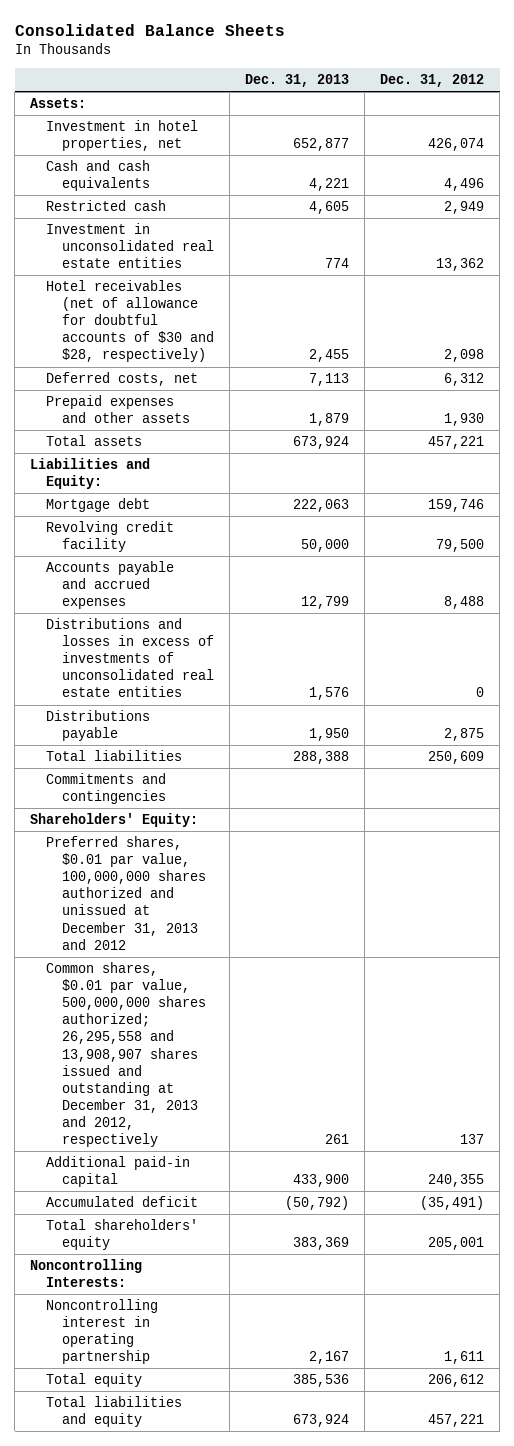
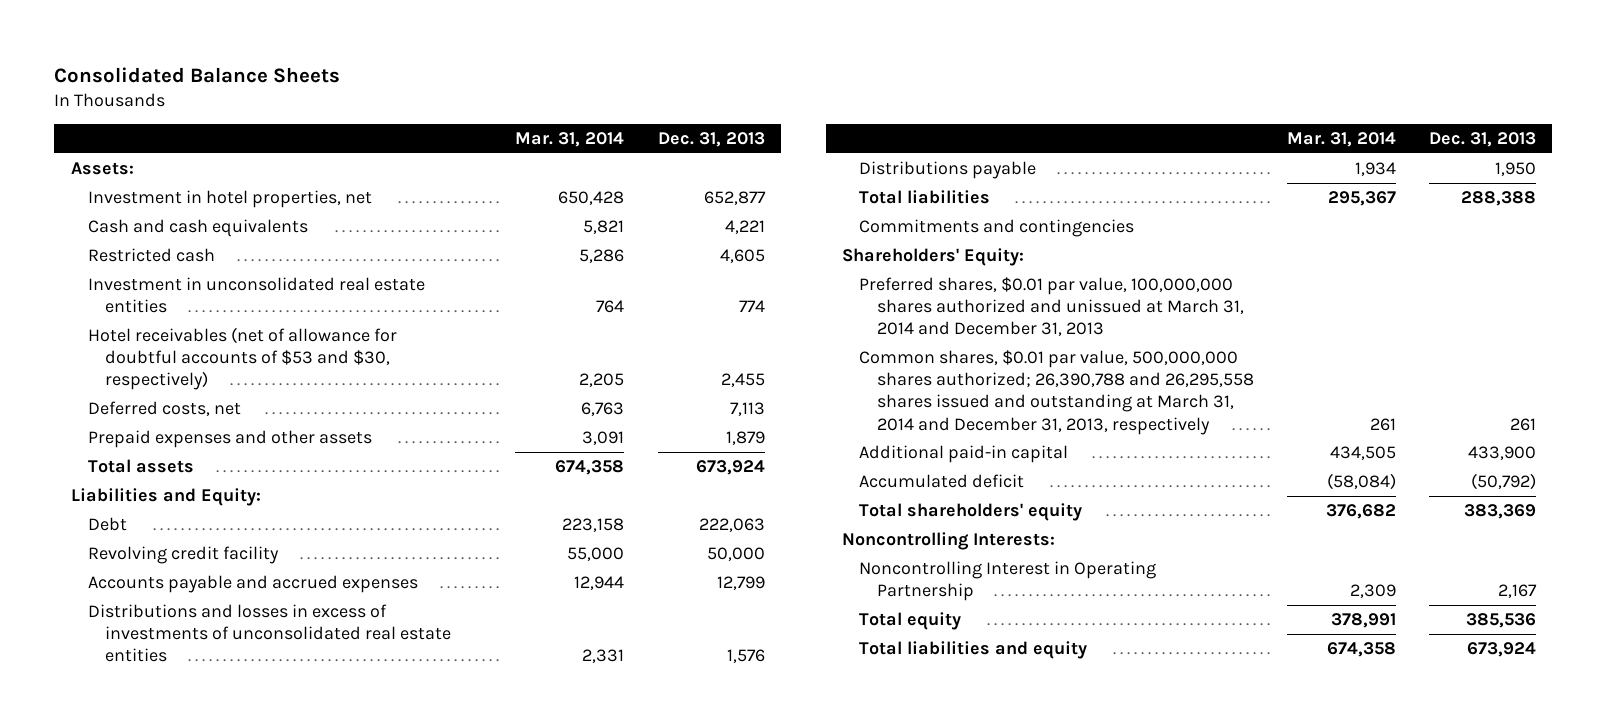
[380,74,485,88] Dec. 31, 2012 -> none
none -> [515,131,625,147] Mar. 31, 2014
[46,280,215,363] Hotel receivables (net of allowance for doubtful accounts of $30 and $28, respectively) -> [88,326,398,391] Hotel receivables (net of allowance for doubtful accounts of $53 and $30, respectively)
[46,498,151,513] Mortgage debt -> [88,516,128,531] Debt
[46,836,207,950] Preferred shares, $0.01 par value, 100,000,000 shares authorized and unissued at December 31, 2013 and 2012 -> [859,276,1244,337] Preferred shares, $0.01 par value, 100,000,000 shares authorized and unissued at March 31, 2014 and December 31, 2013
[46,962,207,1147] Common shares, $0.01 par value, 500,000,000 shares authorized; 26,295,558 and 13,908,907 shares issued and outstanding at December 31, 2013 and 2012, respectively -> [859,349,1254,435] Common shares, $0.01 par value, 500,000,000 shares authorized; 26,390,788 and 26,295,558 shares issued and outstanding at March 31, 2014 and December 31, 2013, respectively
[46,1299,159,1365] Noncontrolling interest in operating partnership -> [859,560,1157,602] Noncontrolling Interest in Operating Partnership

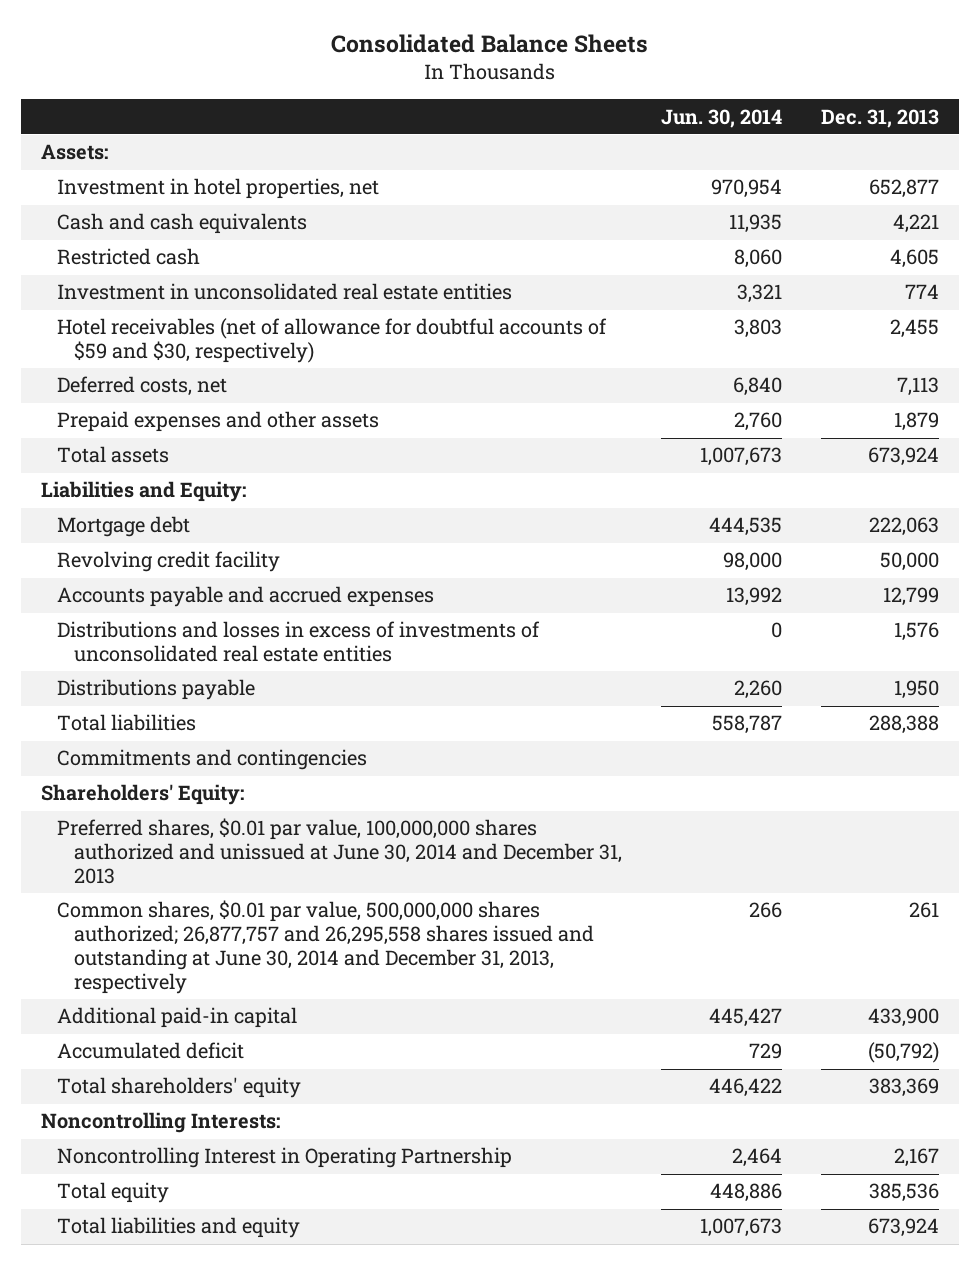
[515,131,625,147] Mar. 31, 2014 -> none
none -> [661,108,783,128] Jun. 30, 2014
[88,326,398,391] Hotel receivables (net of allowance for doubtful accounts of $53 and $30, respectively) -> [57,318,608,364] Hotel receivables (net of allowance for doubtful accounts of $59 and $30, respectively)
[88,516,128,531] Debt -> [57,516,191,538] Mortgage debt
[859,276,1244,337] Preferred shares, $0.01 par value, 100,000,000 shares authorized and unissued at March 31, 2014 and December 31, 2013 -> [57,818,623,885] Preferred shares, $0.01 par value, 100,000,000 shares authorized and unissued at June 30, 2014 and December 31, 2013
[859,349,1254,435] Common shares, $0.01 par value, 500,000,000 shares authorized; 26,390,788 and 26,295,558 shares issued and outstanding at March 31, 2014 and December 31, 2013, respectively -> [57,900,595,994] Common shares, $0.01 par value, 500,000,000 shares authorized; 26,877,757 and 26,295,558 shares issued and outstanding at June 30, 2014 and December 31, 2013, respectively

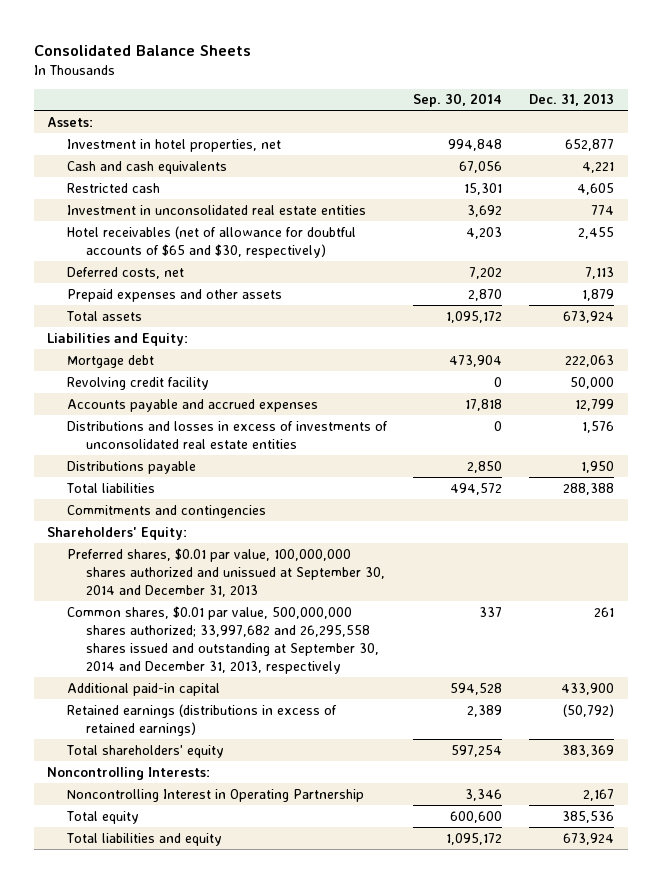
[661,108,783,128] Jun. 30, 2014 -> none
none -> [413,93,503,108] Sep. 30, 2014
[57,318,608,364] Hotel receivables (net of allowance for doubtful accounts of $59 and $30, respectively) -> [66,225,356,258] Hotel receivables (net of allowance for doubtful accounts of $65 and $30, respectively)
[57,818,623,885] Preferred shares, $0.01 par value, 100,000,000 shares authorized and unissued at June 30, 2014 and December 31, 2013 -> [66,547,385,598] Preferred shares, $0.01 par value, 100,000,000 shares authorized and unissued at September 30, 2014 and December 31, 2013
[57,900,595,994] Common shares, $0.01 par value, 500,000,000 shares authorized; 26,877,757 and 26,295,558 shares issued and outstanding at June 30, 2014 and December 31, 2013, respectively -> [66,605,379,675] Common shares, $0.01 par value, 500,000,000 shares authorized; 33,997,682 and 26,295,558 shares issued and outstanding at September 30, 2014 and December 31, 2013, respectively
[57,1042,245,1060] Accumulated deficit -> [66,703,337,736] Retained earnings (distributions in excess of retained earnings)

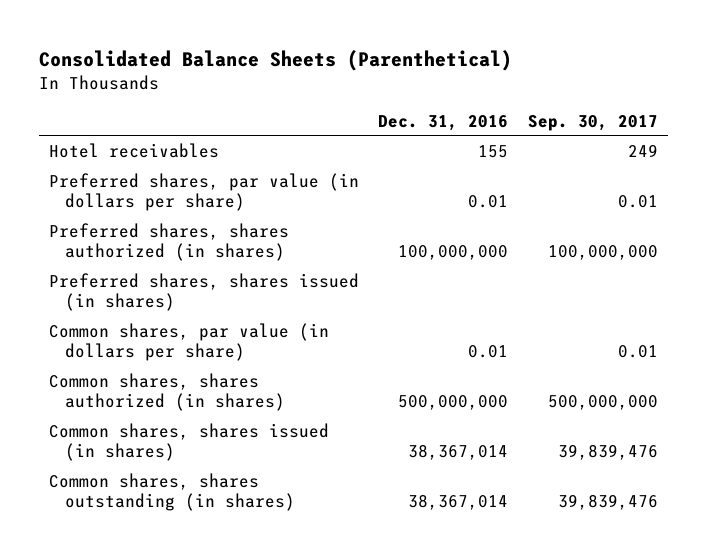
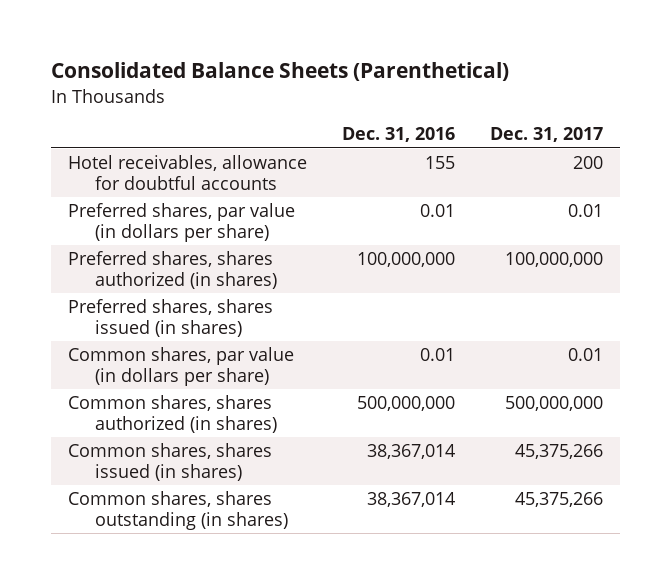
[528,114,659,131] Sep. 30, 2017 -> none
none -> [489,127,603,143] Dec. 31, 2017
[48,142,219,158] Hotel receivables -> [68,154,308,190] Hotel receivables, allowance for doubtful accounts

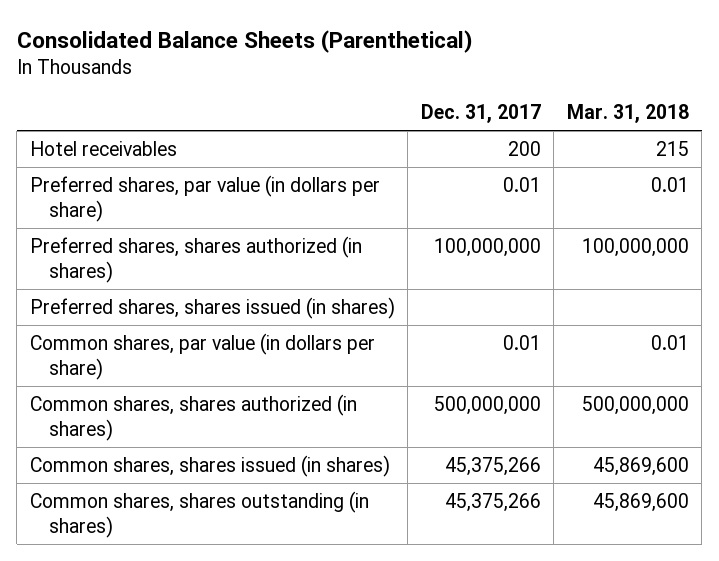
[341,127,455,143] Dec. 31, 2016 -> none
none -> [566,103,689,123] Mar. 31, 2018
[68,154,308,190] Hotel receivables, allowance for doubtful accounts -> [29,141,177,157] Hotel receivables

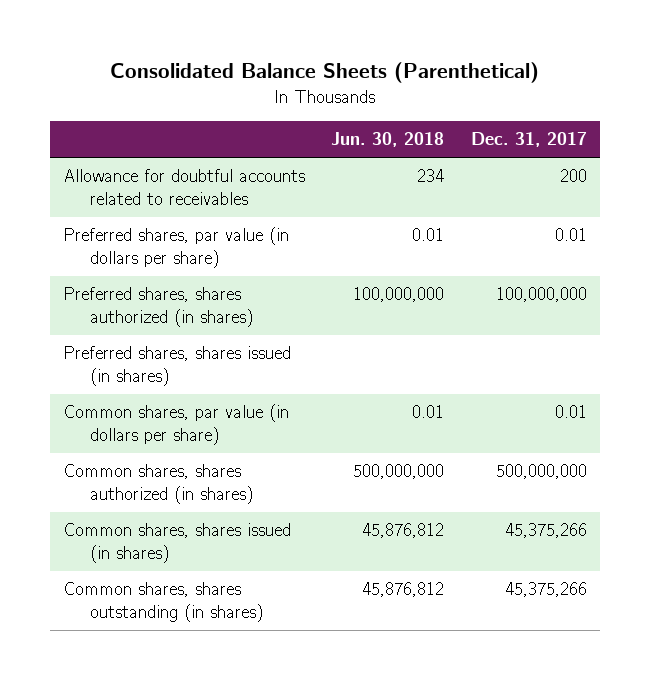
[566,103,689,123] Mar. 31, 2018 -> none
none -> [331,132,445,148] Jun. 30, 2018
[29,141,177,157] Hotel receivables -> [63,169,306,206] Allowance for doubtful accounts related to receivables

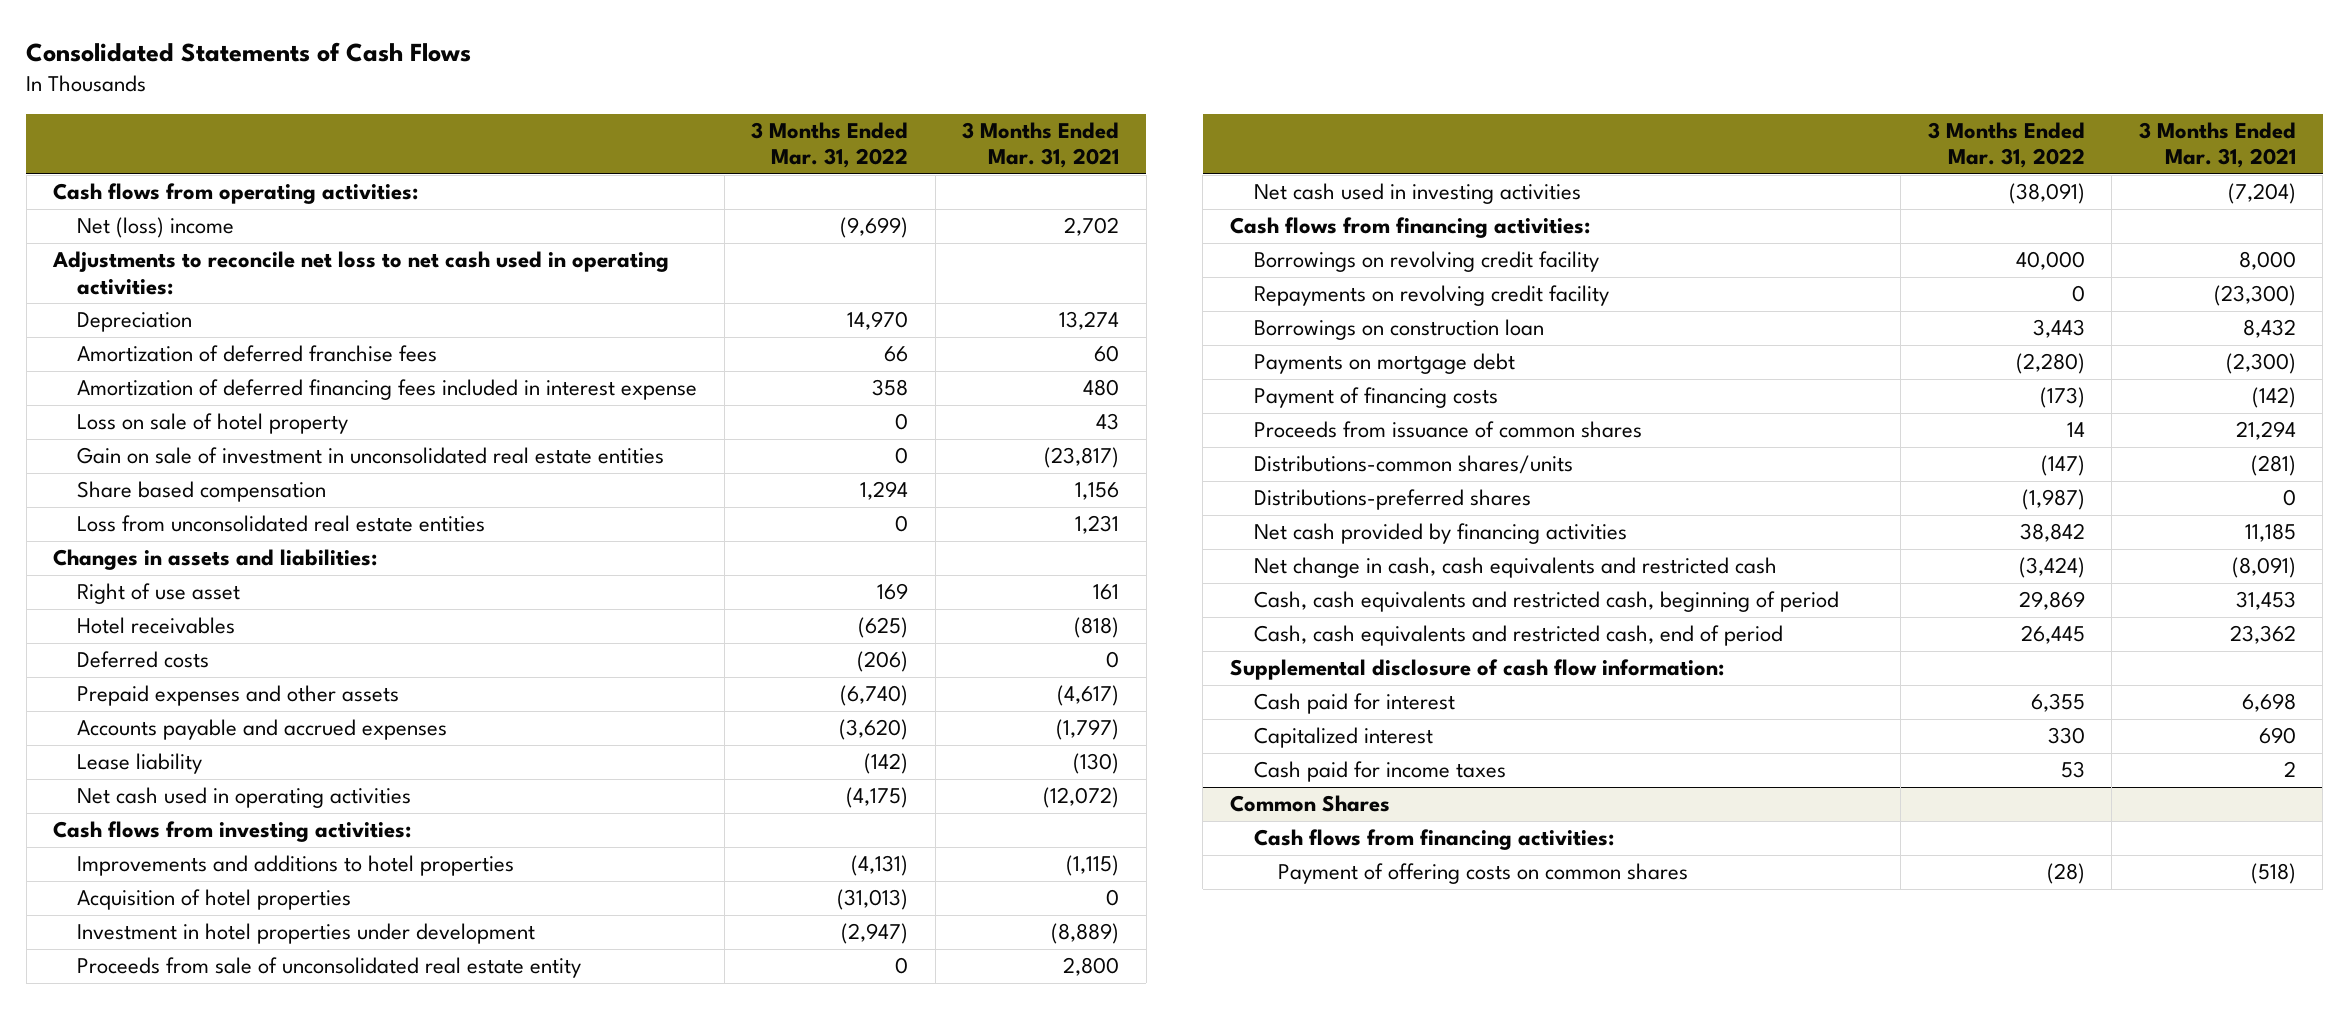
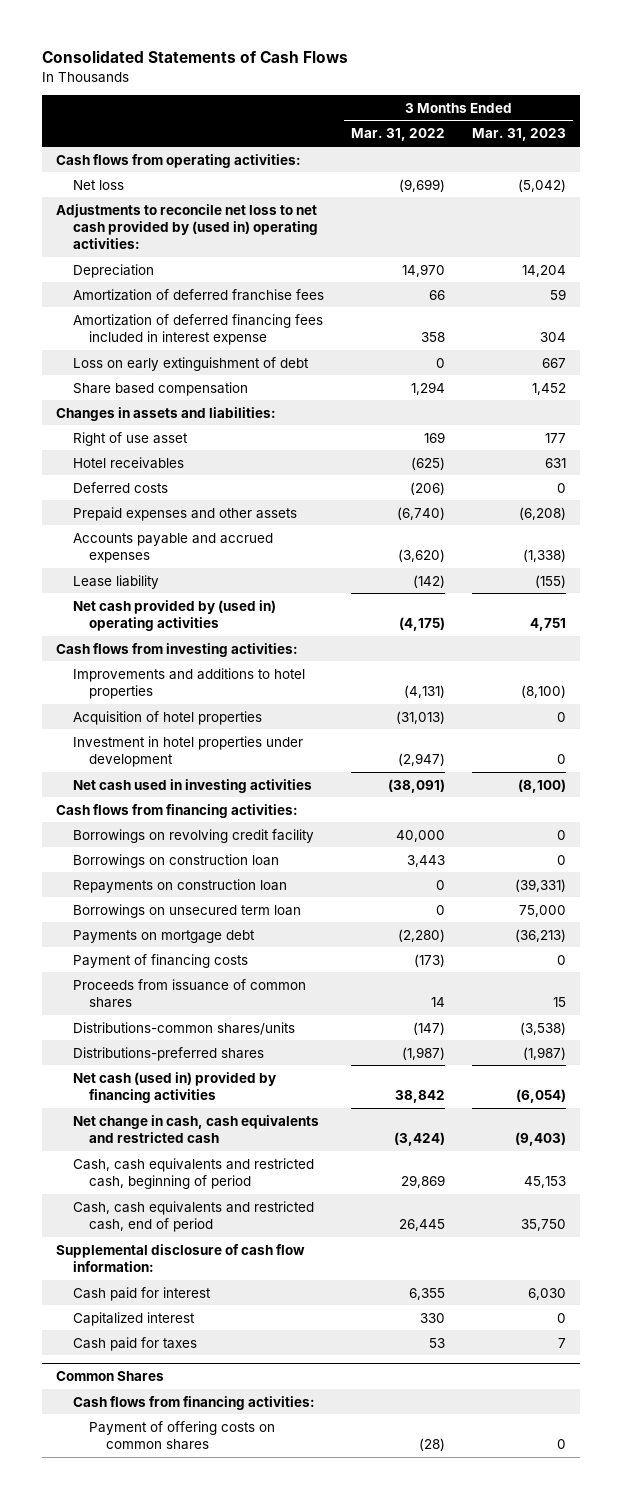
[962,122,1120,169] 3 Months Ended Mar. 31, 2021 -> none
none -> [472,128,567,142] Mar. 31, 2023
[77,217,235,239] Net (loss) income -> [72,179,124,190] Net loss
[51,251,669,295] Adjustments to reconcile net loss to net cash used in operating activities: -> [55,203,318,249] Adjustments to reconcile net loss to net cash provided by (used in) operating activities:
[77,413,349,435] Loss on sale of hotel property -> none
[77,447,665,465] Gain on sale of investment in unconsolidated real estate entities -> none
none -> [72,356,309,371] Loss on early extinguishment of debt
[77,515,486,533] Loss from unconsolidated real estate entities -> none
[77,787,412,809] Net cash used in operating activities -> [72,599,276,631] Net cash provided by (used in) operating activities
[77,957,582,979] Proceeds from sale of unconsolidated real estate entity -> none
[1253,285,1609,307] Repayments on revolving credit facility -> none
none -> [72,878,287,893] Repayments on construction loan
none -> [72,903,301,918] Borrowings on unsecured term loan
[1253,523,1627,545] Net cash provided by financing activities -> [72,1071,276,1103] Net cash (used in) provided by financing activities
[1253,761,1506,783] Cash paid for income taxes -> [72,1336,197,1351] Cash paid for taxes

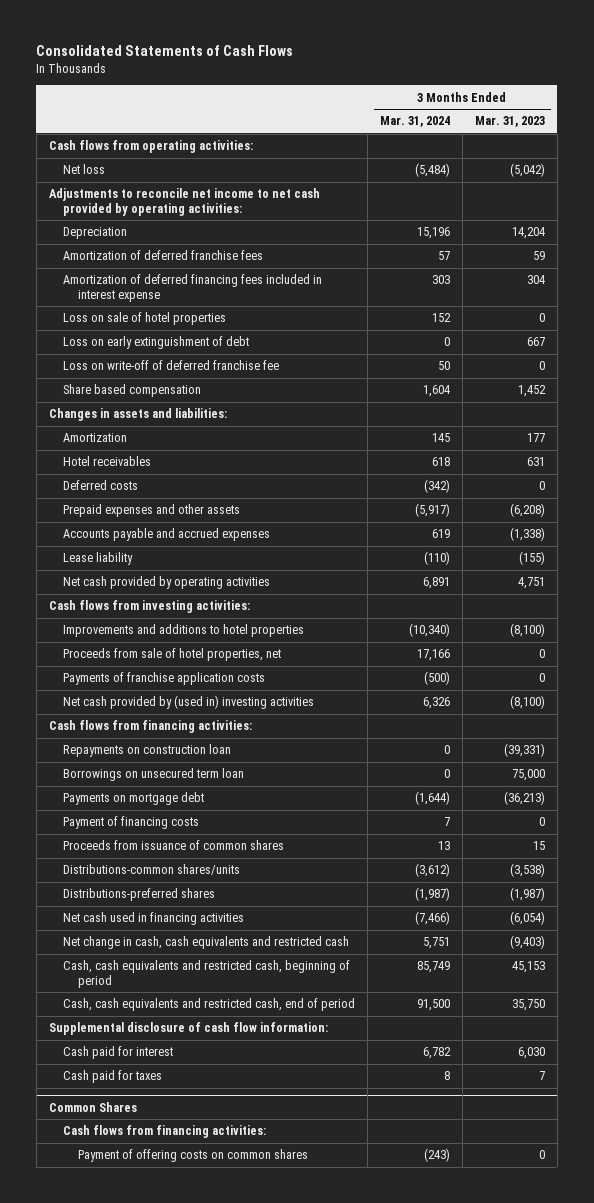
[350,128,445,142] Mar. 31, 2022 -> none
none -> [380,116,451,128] Mar. 31, 2024
[55,203,318,249] Adjustments to reconcile net loss to net cash provided by (used in) operating activities: -> [48,188,320,217] Adjustments to reconcile net income to net cash provided by operating activities:
none -> [63,312,227,326] Loss on sale of hotel properties
none -> [63,360,280,371] Loss on write-off of deferred franchise fee
[72,431,188,446] Right of use asset -> [63,433,128,443] Amortization
[72,599,276,631] Net cash provided by (used in) operating activities -> [63,576,271,590] Net cash provided by operating activities
[72,710,262,725] Acquisition of hotel properties -> none
[72,735,303,767] Investment in hotel properties under development -> none
none -> [63,648,282,662] Proceeds from sale of hotel properties, net
none -> [63,672,266,686] Payments of franchise application costs
[72,778,312,793] Net cash used in investing activities -> [63,695,315,710] Net cash provided by (used in) investing activities
[72,828,314,843] Borrowings on revolving credit facility -> none
[72,853,279,868] Borrowings on construction loan -> none
[72,1071,276,1103] Net cash (used in) provided by financing activities -> [63,912,245,926] Net cash used in financing activities
[72,1311,195,1326] Capitalized interest -> none

